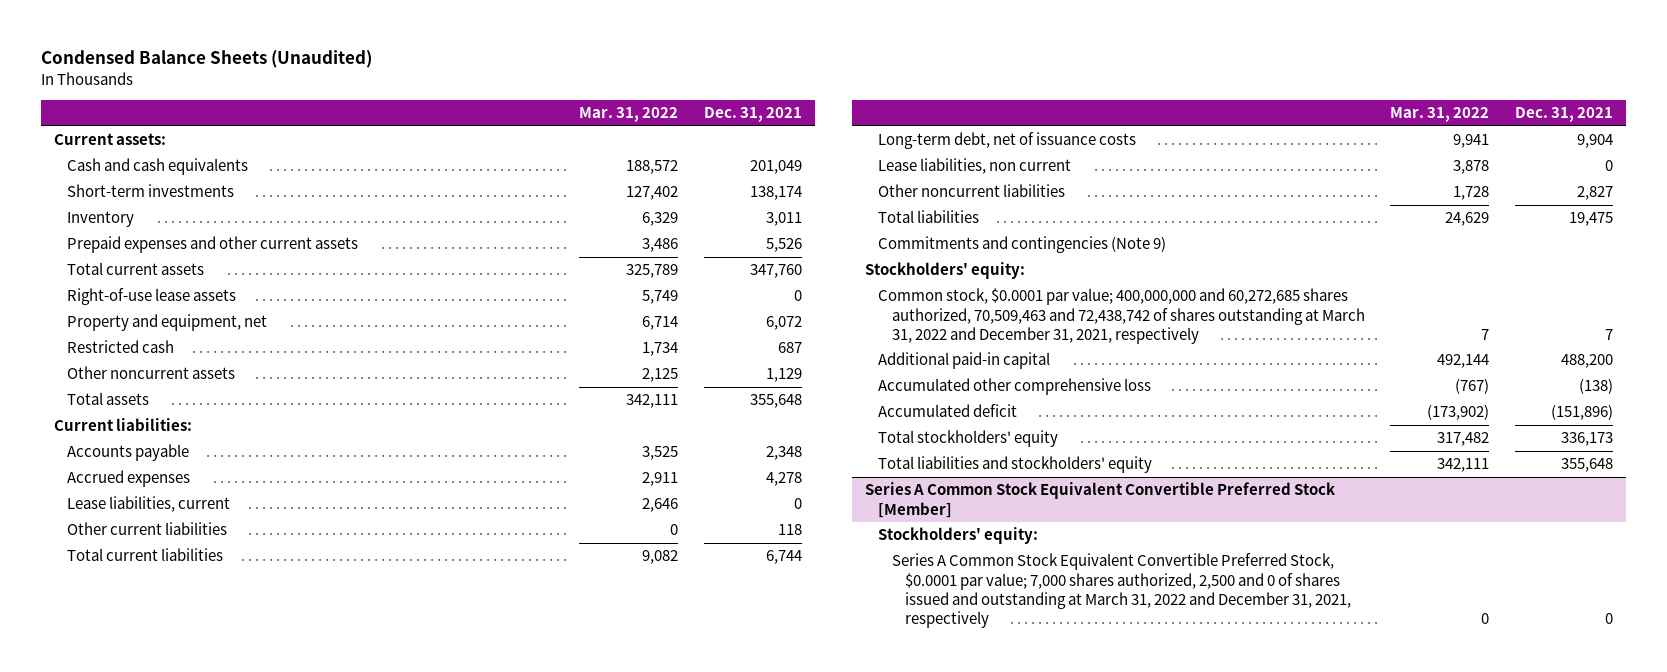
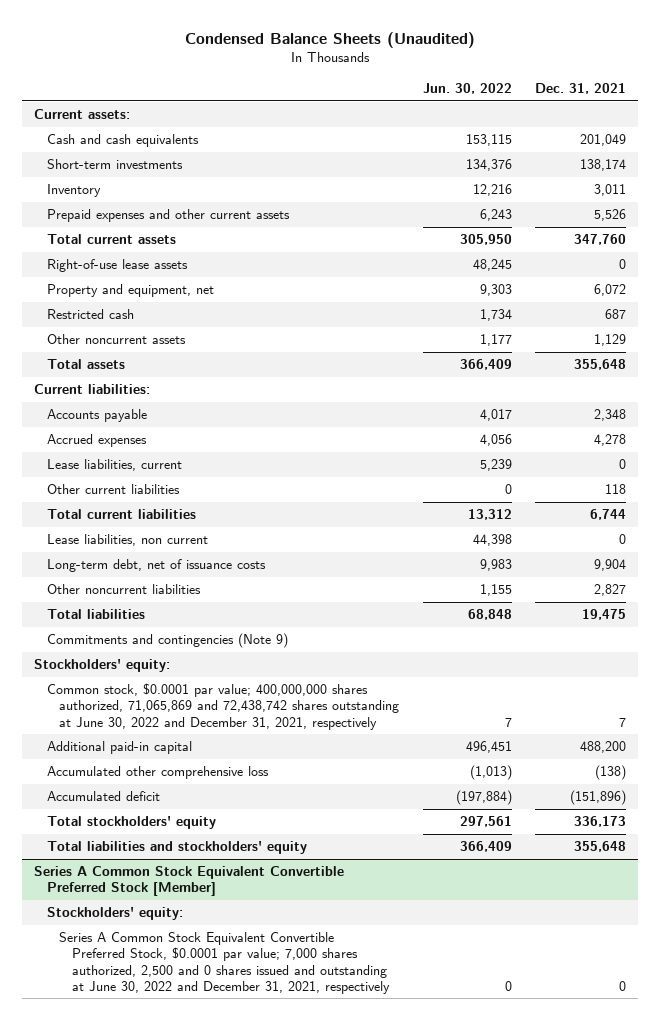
[579,106,679,122] Mar. 31, 2022 -> none
none -> [422,83,512,95] Jun. 30, 2022
[878,132,1137,150] Long-term debt, net of issuance costs -> [46,559,266,573] Long-term debt, net of issuance costs
[878,288,1365,344] Common stock, $0.0001 par value; 400,000,000 and 60,272,685 shares authorized, 70,509,463 and 72,438,742 of shares outstanding at March 31, 2022 and December 31, 2021, respectively -> [46,683,400,730] Common stock, $0.0001 par value; 400,000,000 shares authorized, 71,065,869 and 72,438,742 shares outstanding at June 30, 2022 and December 31, 2021, respectively
[891,553,1352,628] Series A Common Stock Equivalent Convertible Preferred Stock, $0.0001 par value; 7,000 shares authorized, 2,500 and 0 of shares issued and outstanding at March 31, 2022 and December 31, 2021, respectively -> [59,932,390,994] Series A Common Stock Equivalent Convertible Preferred Stock, $0.0001 par value; 7,000 shares authorized, 2,500 and 0 shares issued and outstanding at June 30, 2022 and December 31, 2021, respectively

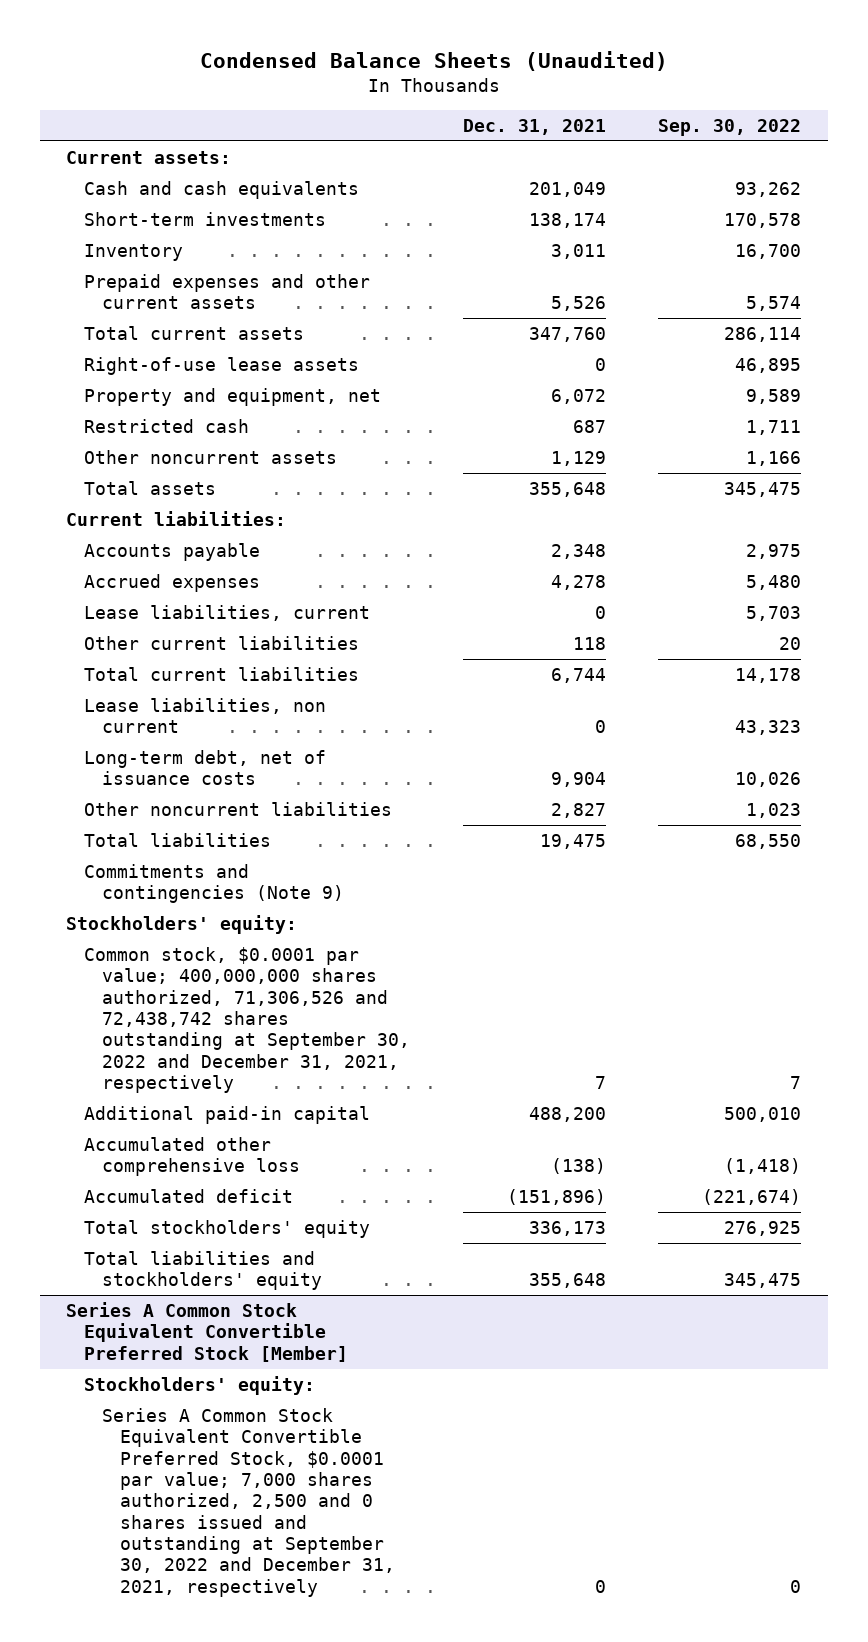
[422,83,512,95] Jun. 30, 2022 -> none
none -> [658,118,802,136] Sep. 30, 2022
[46,683,400,730] Common stock, $0.0001 par value; 400,000,000 shares authorized, 71,065,869 and 72,438,742 shares outstanding at June 30, 2022 and December 31, 2021, respectively -> [84,947,410,1093] Common stock, $0.0001 par value; 400,000,000 shares authorized, 71,306,526 and 72,438,742 shares outstanding at September 30, 2022 and December 31, 2021, respectively
[59,932,390,994] Series A Common Stock Equivalent Convertible Preferred Stock, $0.0001 par value; 7,000 shares authorized, 2,500 and 0 shares issued and outstanding at June 30, 2022 and December 31, 2021, respectively -> [101,1408,395,1597] Series A Common Stock Equivalent Convertible Preferred Stock, $0.0001 par value; 7,000 shares authorized, 2,500 and 0 shares issued and outstanding at September 30, 2022 and December 31, 2021, respectively

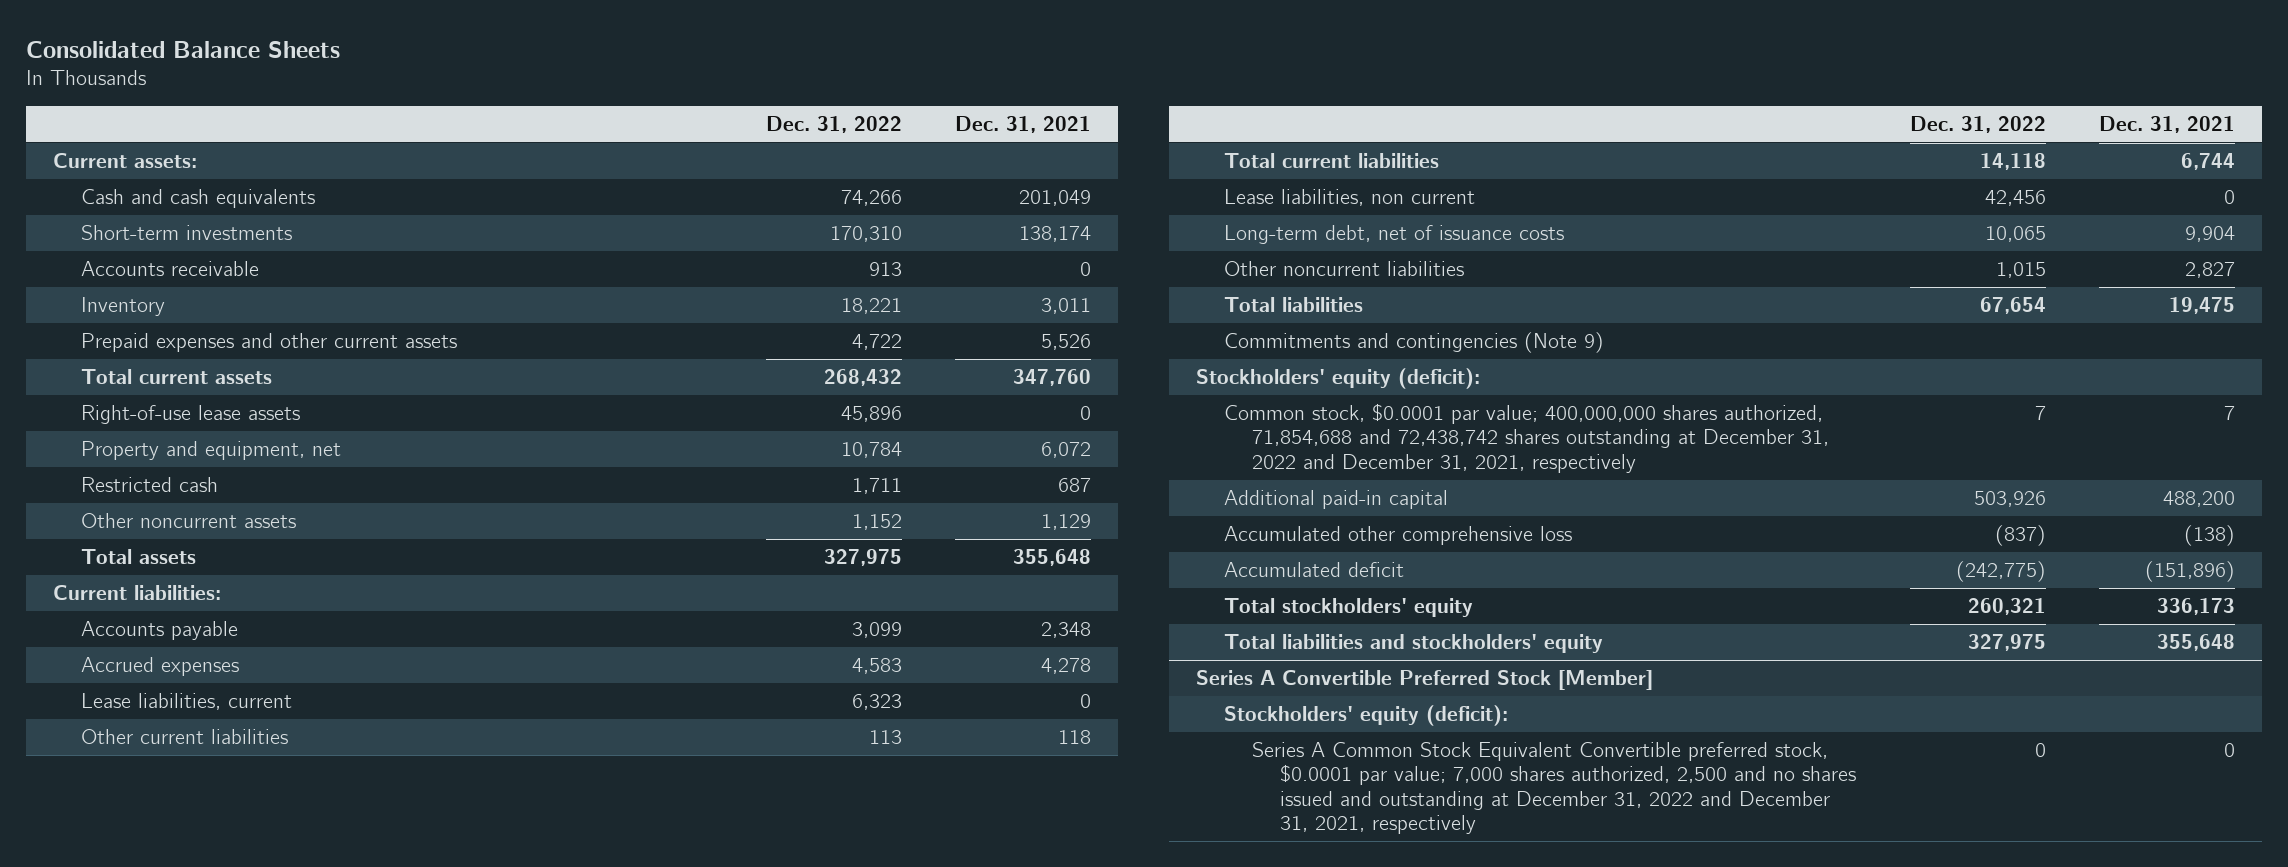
[199,50,668,71] Condensed Balance Sheets (Unaudited) -> [25,40,340,58] Consolidated Balance Sheets
[658,118,802,136] Sep. 30, 2022 -> none
none -> [765,115,902,133] Dec. 31, 2022
none -> [80,261,259,277] Accounts receivable
[66,915,298,935] Stockholders' equity: -> [1196,368,1481,390] Stockholders' equity (deficit):
[84,947,410,1093] Common stock, $0.0001 par value; 400,000,000 shares authorized, 71,306,526 and 72,438,742 shares outstanding at September 30, 2022 and December 31, 2021, respectively -> [1224,403,1830,473] Common stock, $0.0001 par value; 400,000,000 shares authorized, 71,854,688 and 72,438,742 shares outstanding at December 31, 2022 and December 31, 2021, respectively
[66,1302,349,1362] Series A Common Stock Equivalent Convertible Preferred Stock [Member] -> [1196,670,1654,691] Series A Convertible Preferred Stock [Member]
[84,1376,316,1396] Stockholders' equity: -> [1224,705,1509,727] Stockholders' equity (deficit):
[101,1408,395,1597] Series A Common Stock Equivalent Convertible Preferred Stock, $0.0001 par value; 7,000 shares authorized, 2,500 and 0 shares issued and outstanding at September 30, 2022 and December 31, 2021, respectively -> [1252,742,1856,834] Series A Common Stock Equivalent Convertible preferred stock, $0.0001 par value; 7,000 shares authorized, 2,500 and no shares issued and outstanding at December 31, 2022 and December 31, 2021, respectively

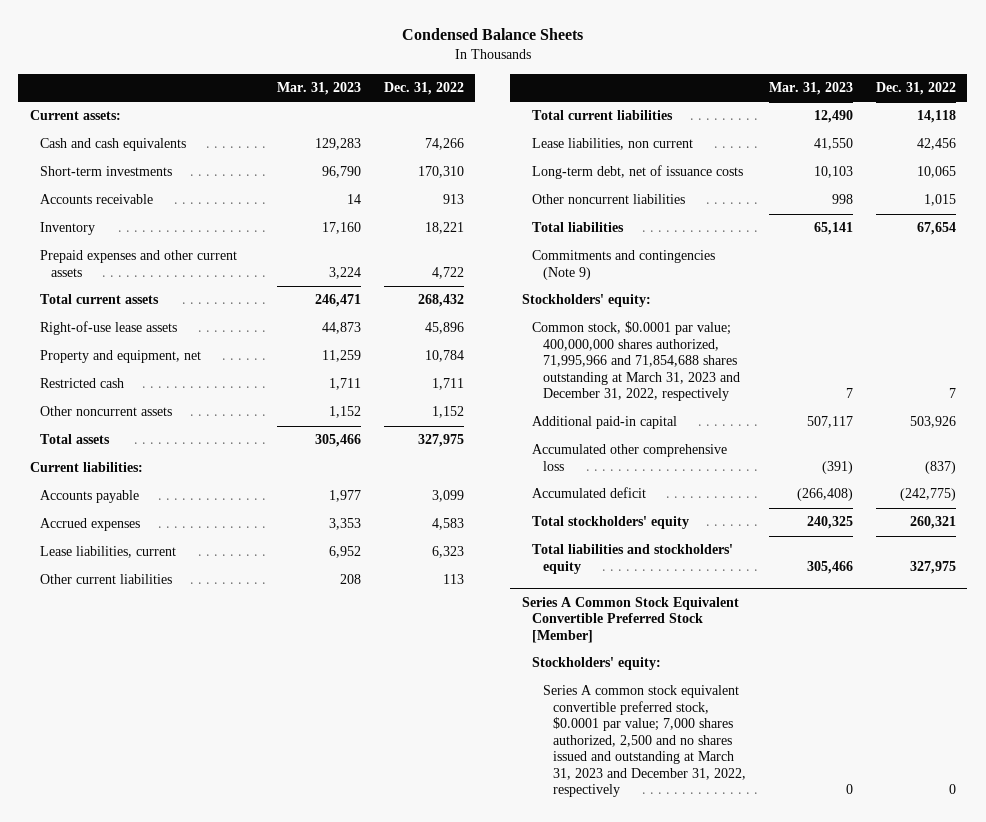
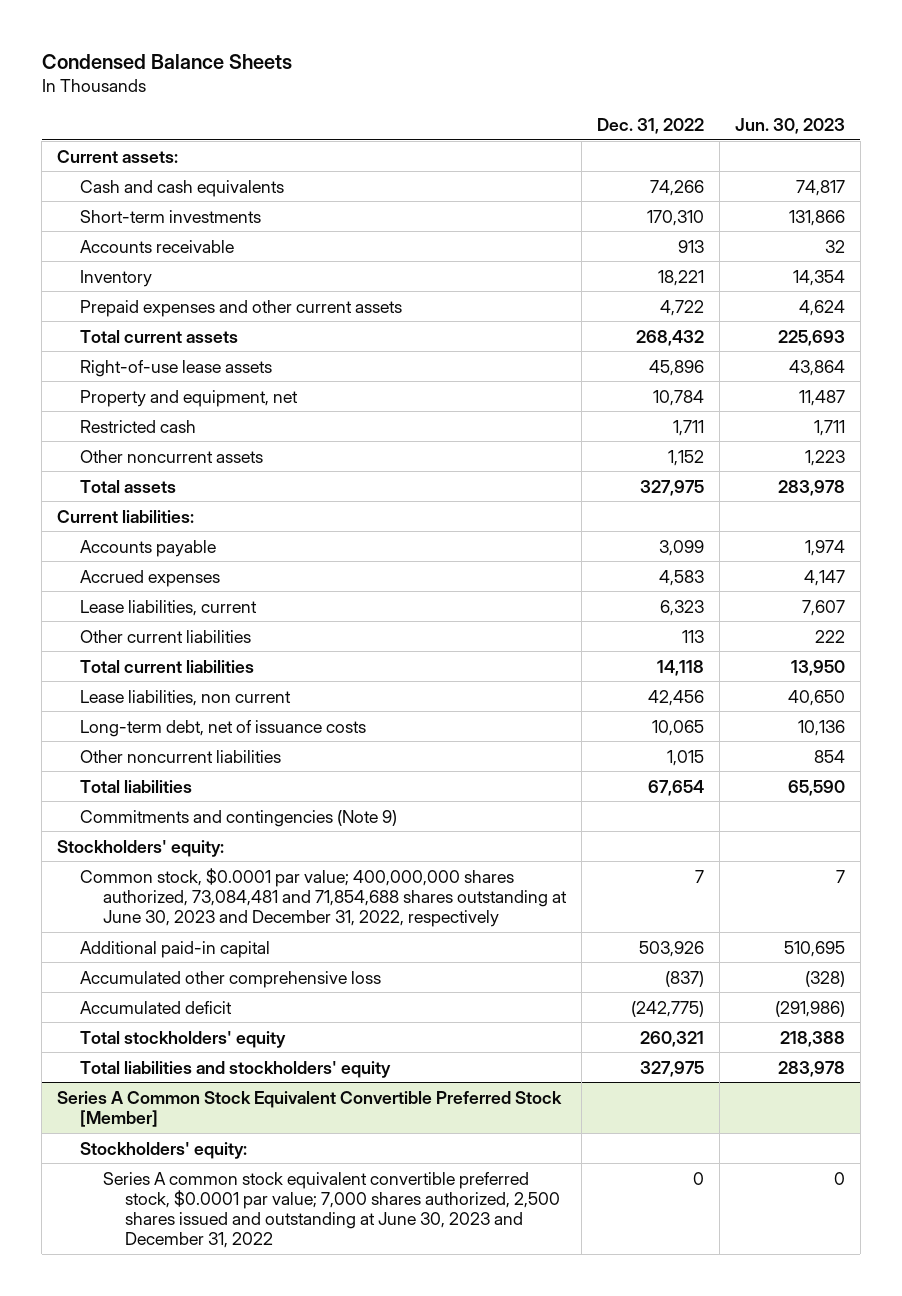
[276,81,361,95] Mar. 31, 2023 -> none
none -> [734,117,845,134] Jun. 30, 2023
[532,321,740,402] Common stock, $0.0001 par value; 400,000,000 shares authorized, 71,995,966 and 71,854,688 shares outstanding at March 31, 2023 and December 31, 2022, respectively -> [80,867,567,928] Common stock, $0.0001 par value; 400,000,000 shares authorized, 73,084,481 and 71,854,688 shares outstanding at June 30, 2023 and December 31, 2022, respectively
[542,685,747,798] Series A common stock equivalent convertible preferred stock, $0.0001 par value; 7,000 shares authorized, 2,500 and no shares issued and outstanding at March 31, 2023 and December 31, 2022, respectively -> [102,1171,561,1249] Series A common stock equivalent convertible preferred stock, $0.0001 par value; 7,000 shares authorized, 2,500 shares issued and outstanding at June 30, 2023 and December 31, 2022

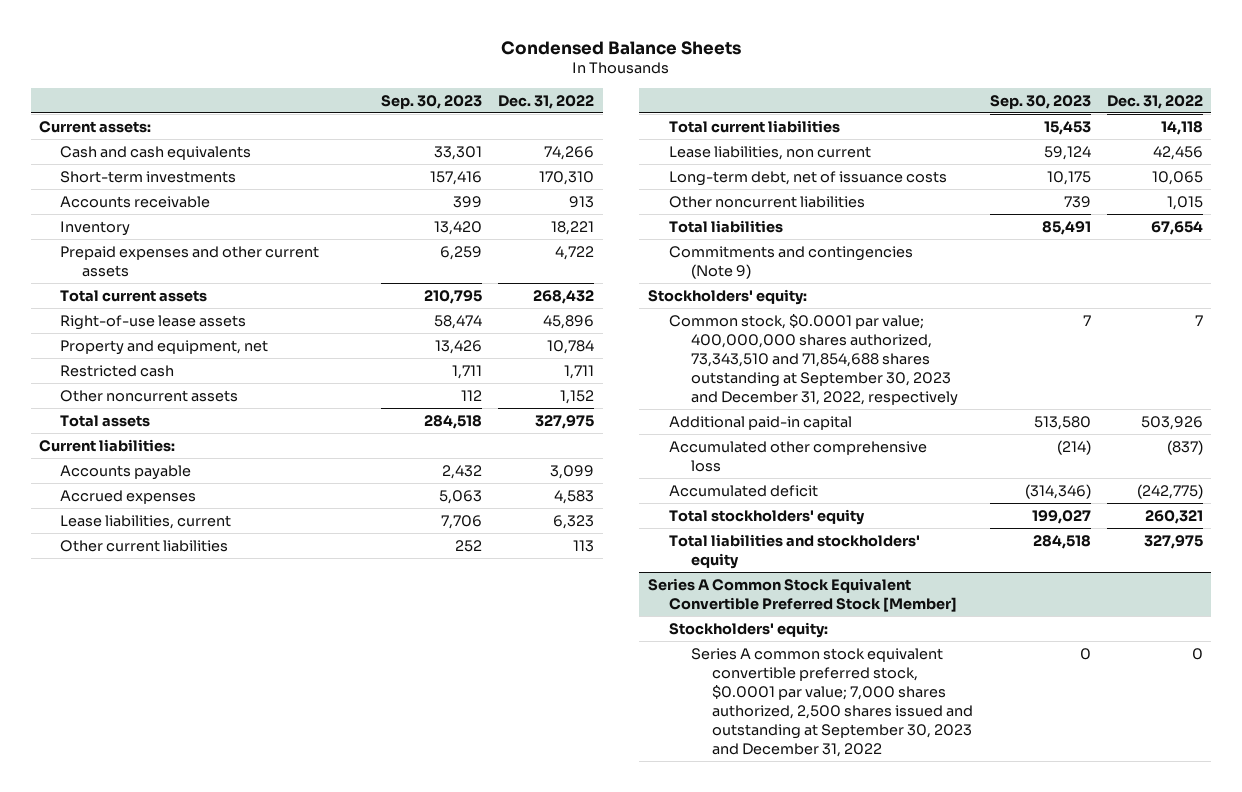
[734,117,845,134] Jun. 30, 2023 -> none
none -> [380,94,482,109] Sep. 30, 2023
[80,867,567,928] Common stock, $0.0001 par value; 400,000,000 shares authorized, 73,084,481 and 71,854,688 shares outstanding at June 30, 2023 and December 31, 2022, respectively -> [669,313,958,406] Common stock, $0.0001 par value; 400,000,000 shares authorized, 73,343,510 and 71,854,688 shares outstanding at September 30, 2023 and December 31, 2022, respectively
[102,1171,561,1249] Series A common stock equivalent convertible preferred stock, $0.0001 par value; 7,000 shares authorized, 2,500 shares issued and outstanding at June 30, 2023 and December 31, 2022 -> [690,647,974,757] Series A common stock equivalent convertible preferred stock, $0.0001 par value; 7,000 shares authorized, 2,500 shares issued and outstanding at September 30, 2023 and December 31, 2022

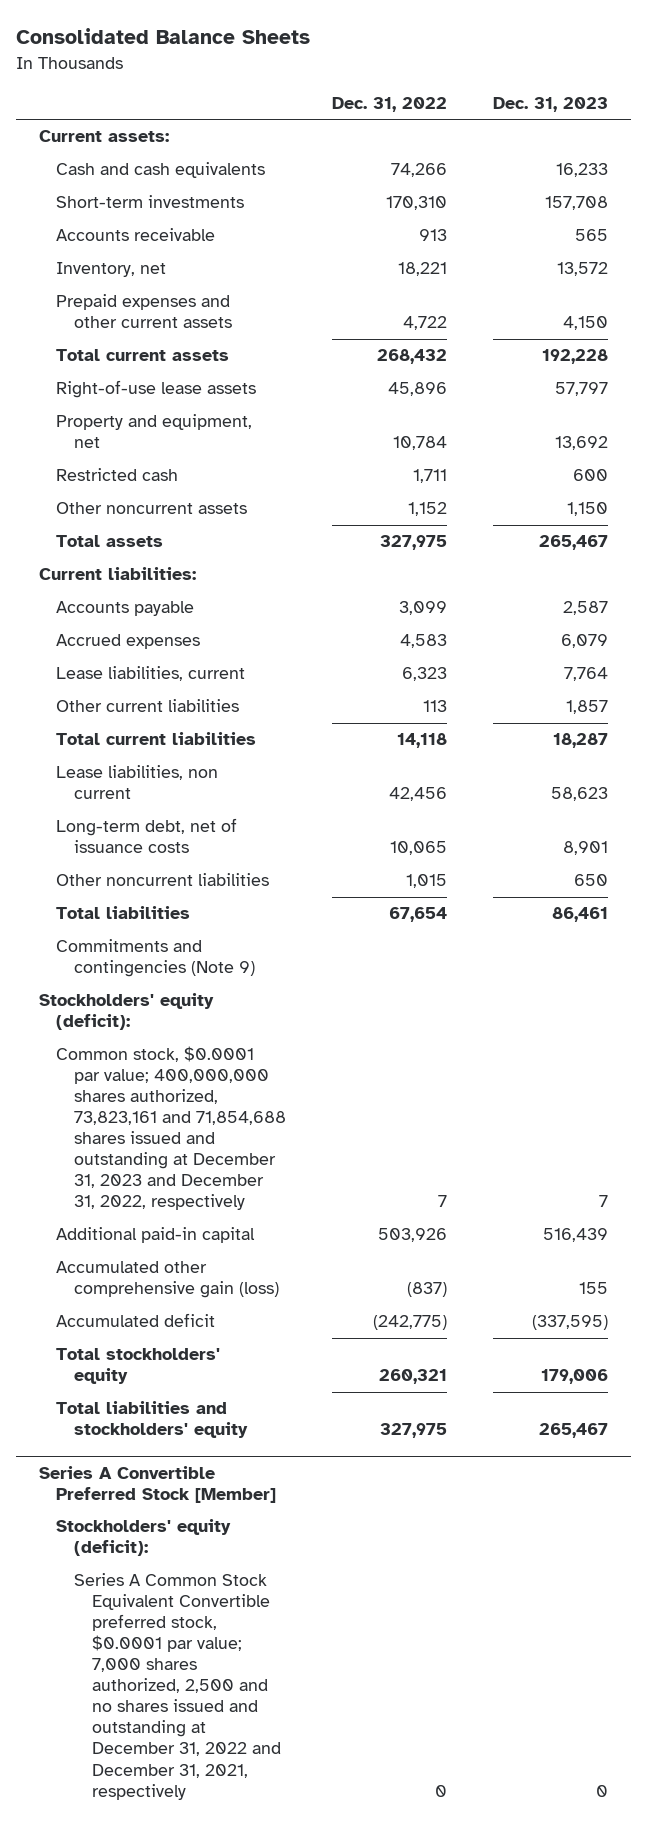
[501,40,742,55] Condensed Balance Sheets -> [15,28,310,45] Consolidated Balance Sheets
[380,94,482,109] Sep. 30, 2023 -> none
none -> [493,97,609,113] Dec. 31, 2023
[60,220,131,236] Inventory -> [56,262,167,278] Inventory, net
[647,288,807,305] Stockholders' equity: -> [38,993,214,1031] Stockholders' equity (deficit):
[669,313,958,406] Common stock, $0.0001 par value; 400,000,000 shares authorized, 73,343,510 and 71,854,688 shares outstanding at September 30, 2023 and December 31, 2022, respectively -> [56,1046,287,1211] Common stock, $0.0001 par value; 400,000,000 shares authorized, 73,823,161 and 71,854,688 shares issued and outstanding at December 31, 2023 and December 31, 2022, respectively
[669,440,928,472] Accumulated other comprehensive loss -> [56,1261,280,1299] Accumulated other comprehensive gain (loss)
[647,577,958,612] Series A Common Stock Equivalent Convertible Preferred Stock [Member] -> [38,1465,277,1503] Series A Convertible Preferred Stock [Member]
[669,621,829,638] Stockholders' equity: -> [56,1519,232,1557] Stockholders' equity (deficit):
[690,647,974,757] Series A common stock equivalent convertible preferred stock, $0.0001 par value; 7,000 shares authorized, 2,500 shares issued and outstanding at September 30, 2023 and December 31, 2022 -> [74,1573,281,1800] Series A Common Stock Equivalent Convertible preferred stock, $0.0001 par value; 7,000 shares authorized, 2,500 and no shares issued and outstanding at December 31, 2022 and December 31, 2021, respectively

